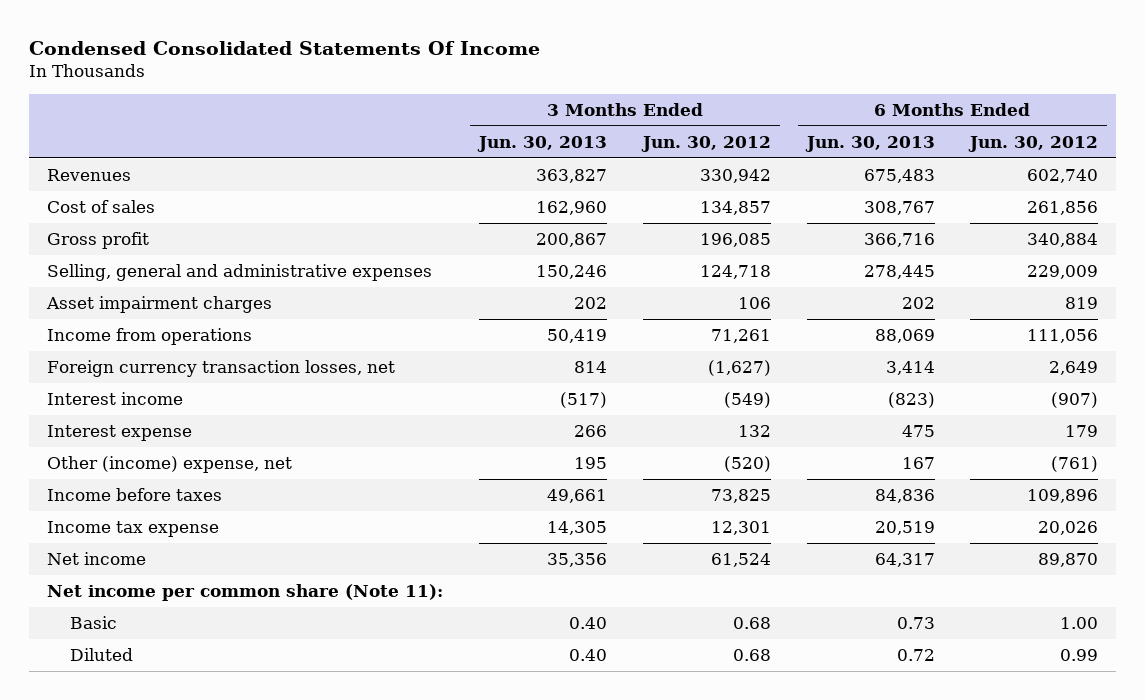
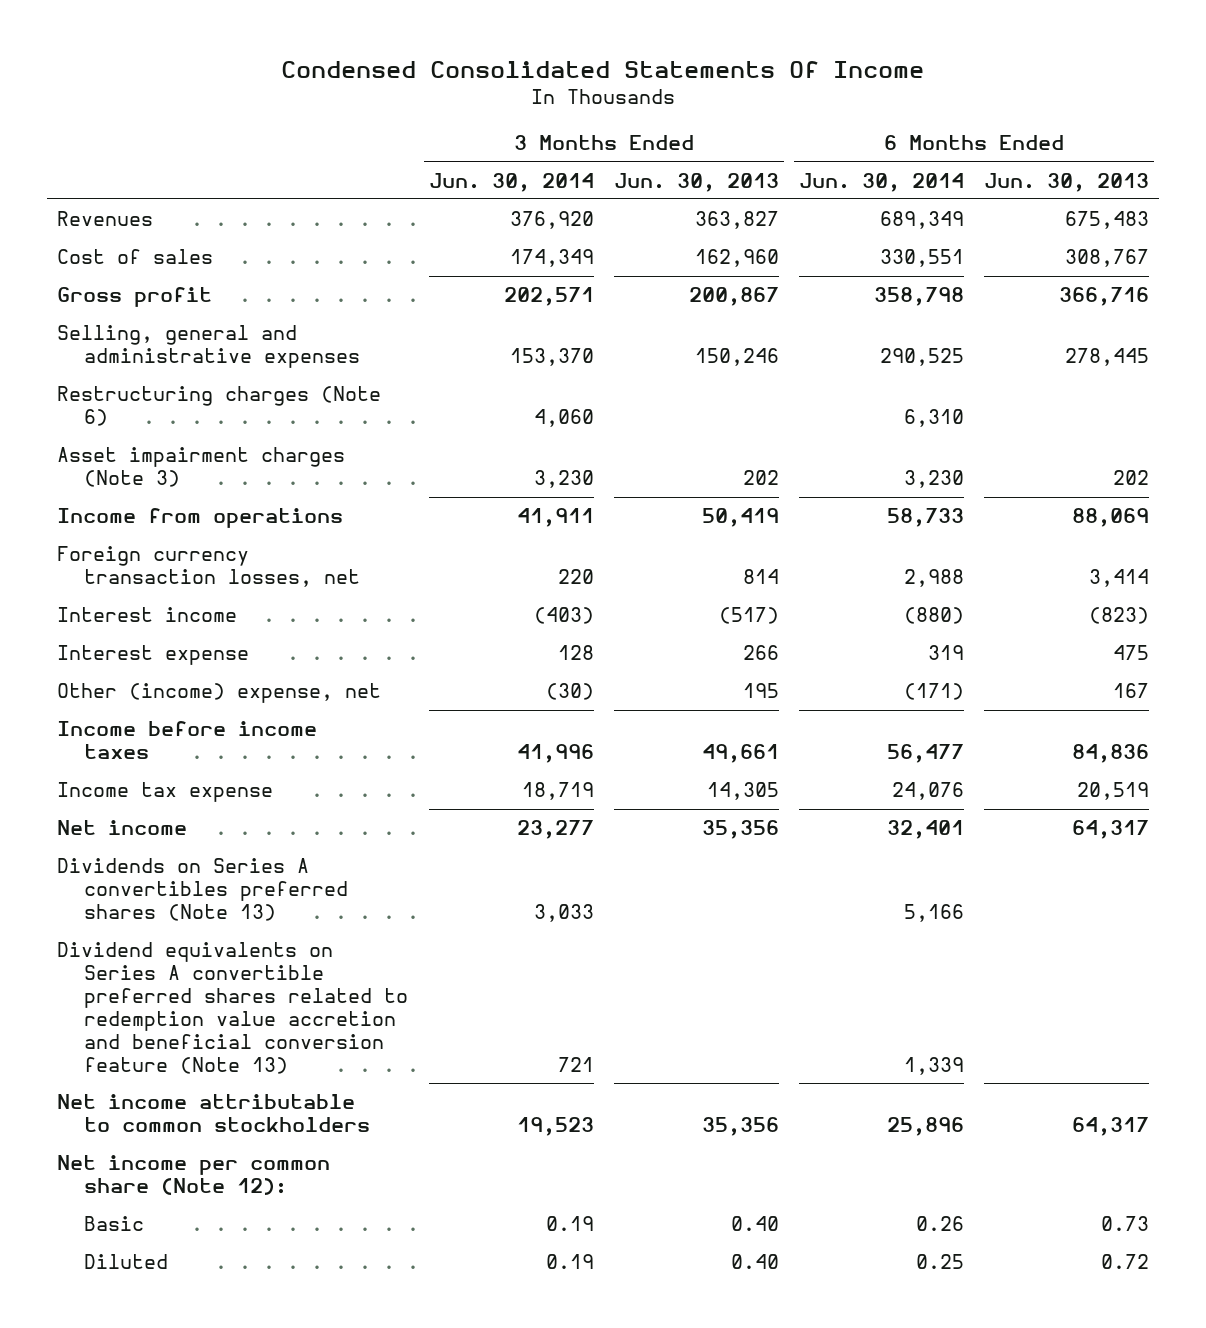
[640,135,771,152] Jun. 30, 2012 -> none
[968,135,1099,152] Jun. 30, 2012 -> none
none -> [428,172,594,192] Jun. 30, 2014
none -> [798,172,964,192] Jun. 30, 2014
none -> [57,386,382,427] Restructuring charges (Note 6)
[46,296,273,314] Asset impairment charges -> [57,447,346,488] Asset impairment charges (Note 3)
[47,488,223,502] Income before taxes -> [57,721,318,760] Income before income taxes
none -> [57,858,349,922] Dividends on Series A convertibles preferred shares (Note 13)
none -> [57,942,409,1074] Dividend equivalents on Series A convertible preferred shares related to redemption value accretion and beneficial conversion feature (Note 13)
none -> [57,1094,371,1133] Net income attributable to common stockholders
[47,584,444,602] Net income per common share (Note 11): -> [57,1155,331,1196] Net income per common share (Note 12):

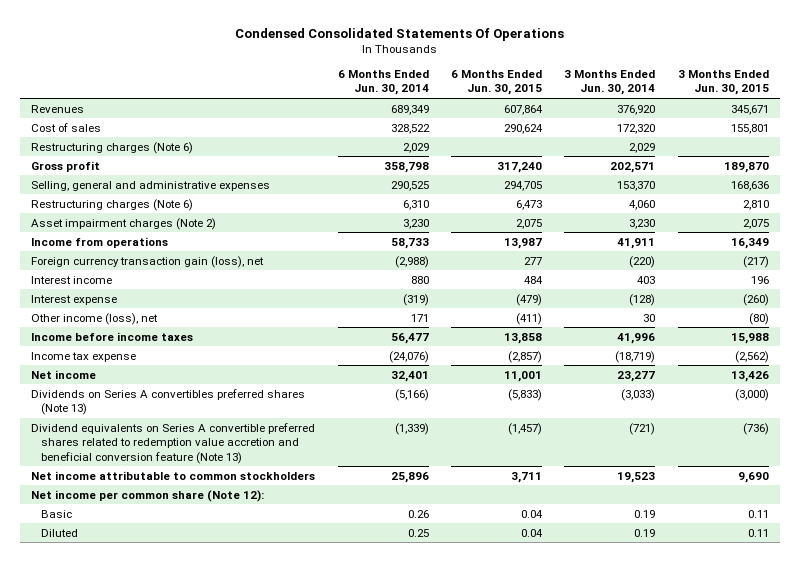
[281,60,925,78] Condensed Consolidated Statements Of Income -> [235,27,565,41] Condensed Consolidated Statements Of Operations
[613,172,779,192] Jun. 30, 2013 -> none
[984,172,1150,192] Jun. 30, 2013 -> none
none -> [451,69,543,96] 6 Months Ended Jun. 30, 2015
none -> [677,69,769,96] 3 Months Ended Jun. 30, 2015
[509,249,594,268] 174,349 -> [617,123,656,134] 172,320
[879,249,964,268] 330,551 -> [390,123,430,134] 328,522
none -> [31,141,194,154] Restructuring charges (Note 6)
[57,447,346,488] Asset impairment charges (Note 3) -> [31,217,217,230] Asset impairment charges (Note 2)
[57,546,361,588] Foreign currency transaction losses, net -> [31,255,265,268] Foreign currency transaction gain (loss), net
[557,569,594,585] 220 -> [629,255,656,268] (220)
[903,569,964,588] 2,988 -> [394,255,429,268] (2,988)
[533,607,594,625] (403) -> [637,275,656,284] 403
[903,607,964,625] (880) -> [410,275,429,284] 880
[557,645,594,661] 128 -> [629,293,656,306] (128)
[927,645,964,661] 319 -> [402,293,429,306] (319)
[57,683,382,704] Other (income) expense, net -> [31,312,159,325] Other income (loss), net
[545,683,594,701] (30) -> [643,313,656,322] 30
[903,683,964,701] (171) -> [410,313,429,322] 171
[521,782,594,801] 18,719 -> [615,350,656,363] (18,719)
[891,782,964,801] 24,076 -> [388,350,429,363] (24,076)
[533,904,594,923] 3,033 -> [621,388,656,401] (3,033)
[903,904,964,923] 5,166 -> [394,388,429,401] (5,166)
[557,1056,594,1072] 721 -> [629,422,656,435] (721)
[903,1056,964,1075] 1,339 -> [394,422,429,435] (1,339)

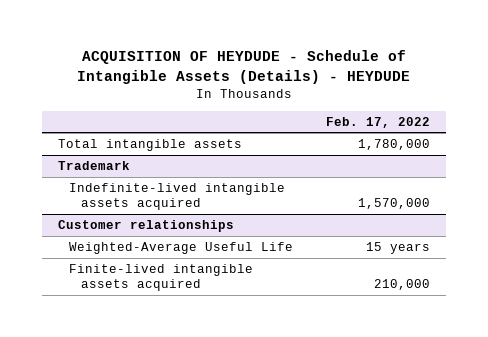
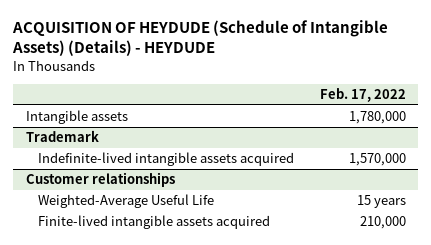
[76,50,410,84] ACQUISITION OF HEYDUDE - Schedule of Intangible Assets (Details) - HEYDUDE -> [11,19,388,57] ACQUISITION OF HEYDUDE (Schedule of Intangible Assets) (Details) - HEYDUDE
[57,139,242,152] Total intangible assets -> [25,110,128,125] Intangible assets

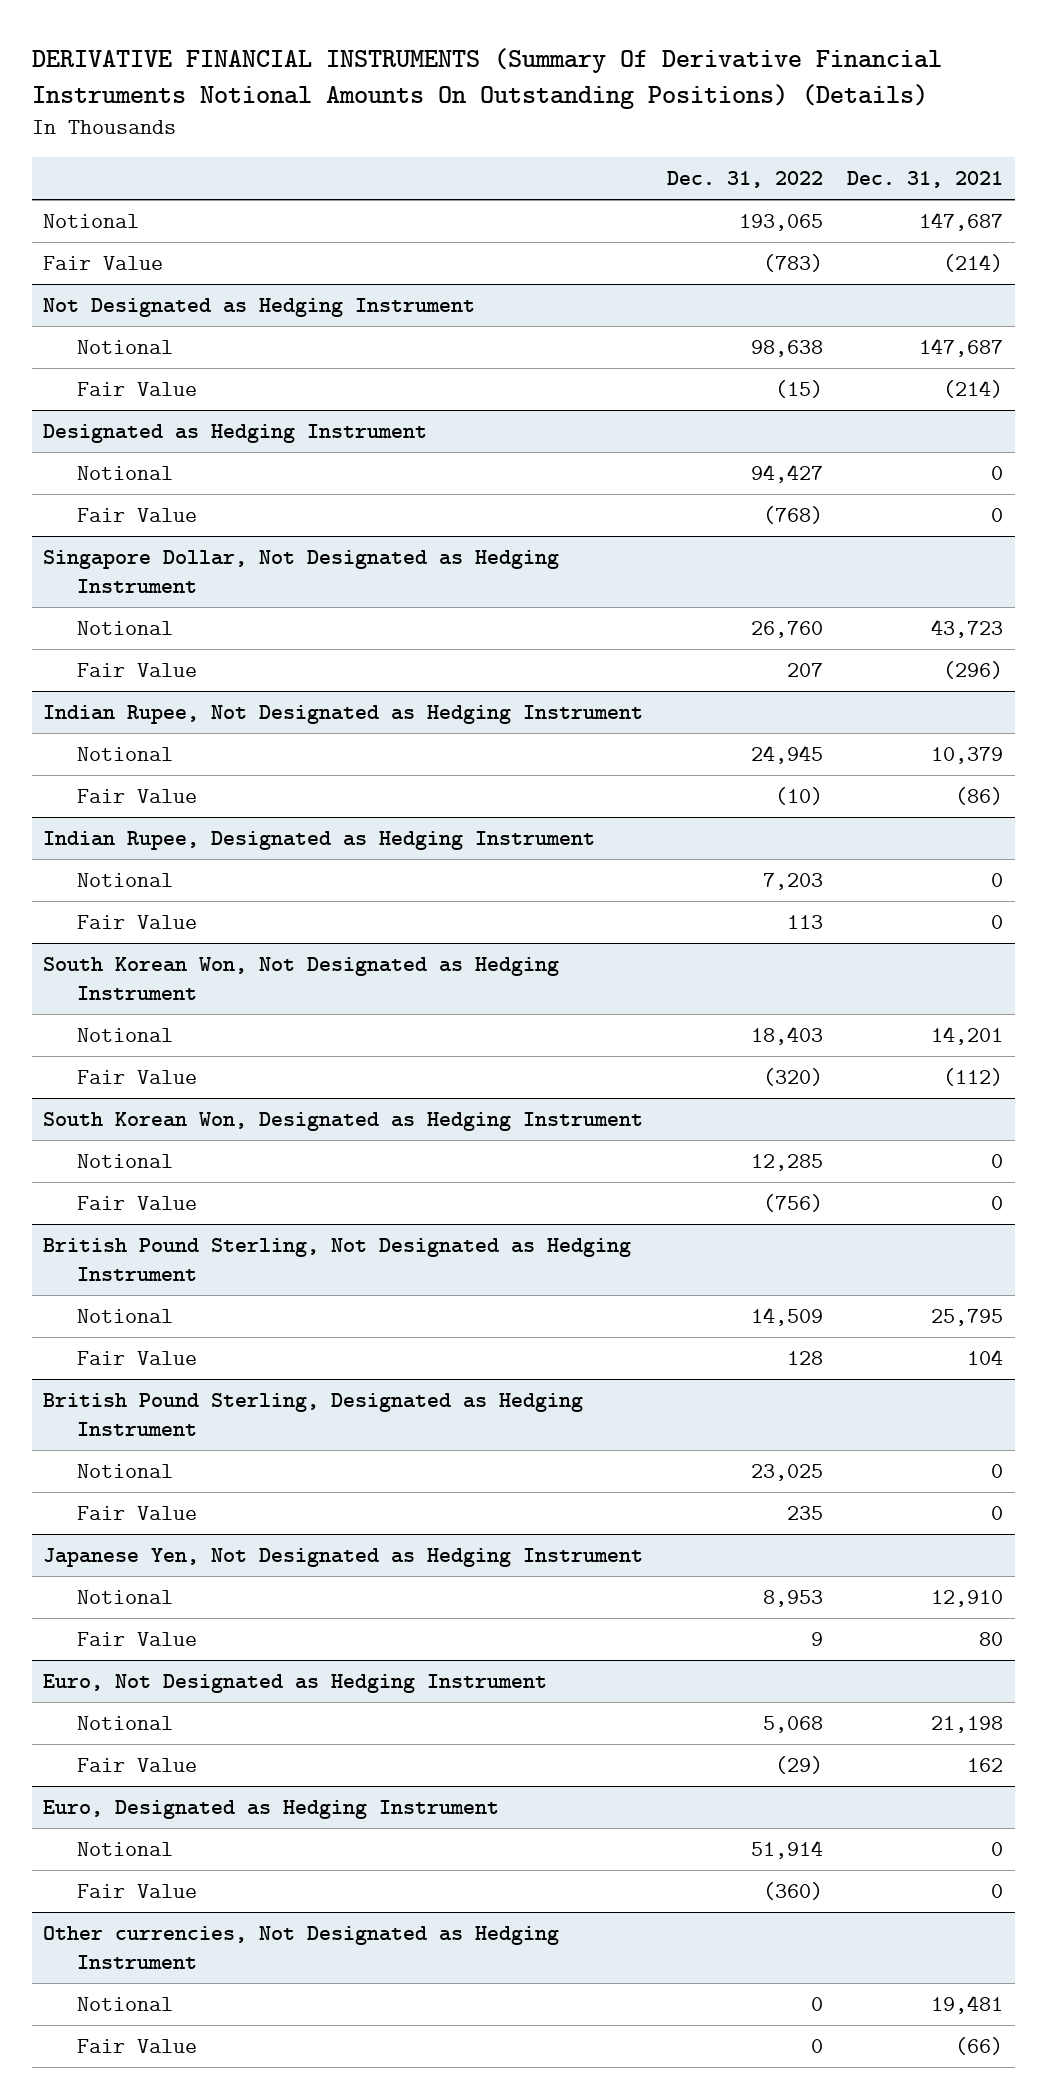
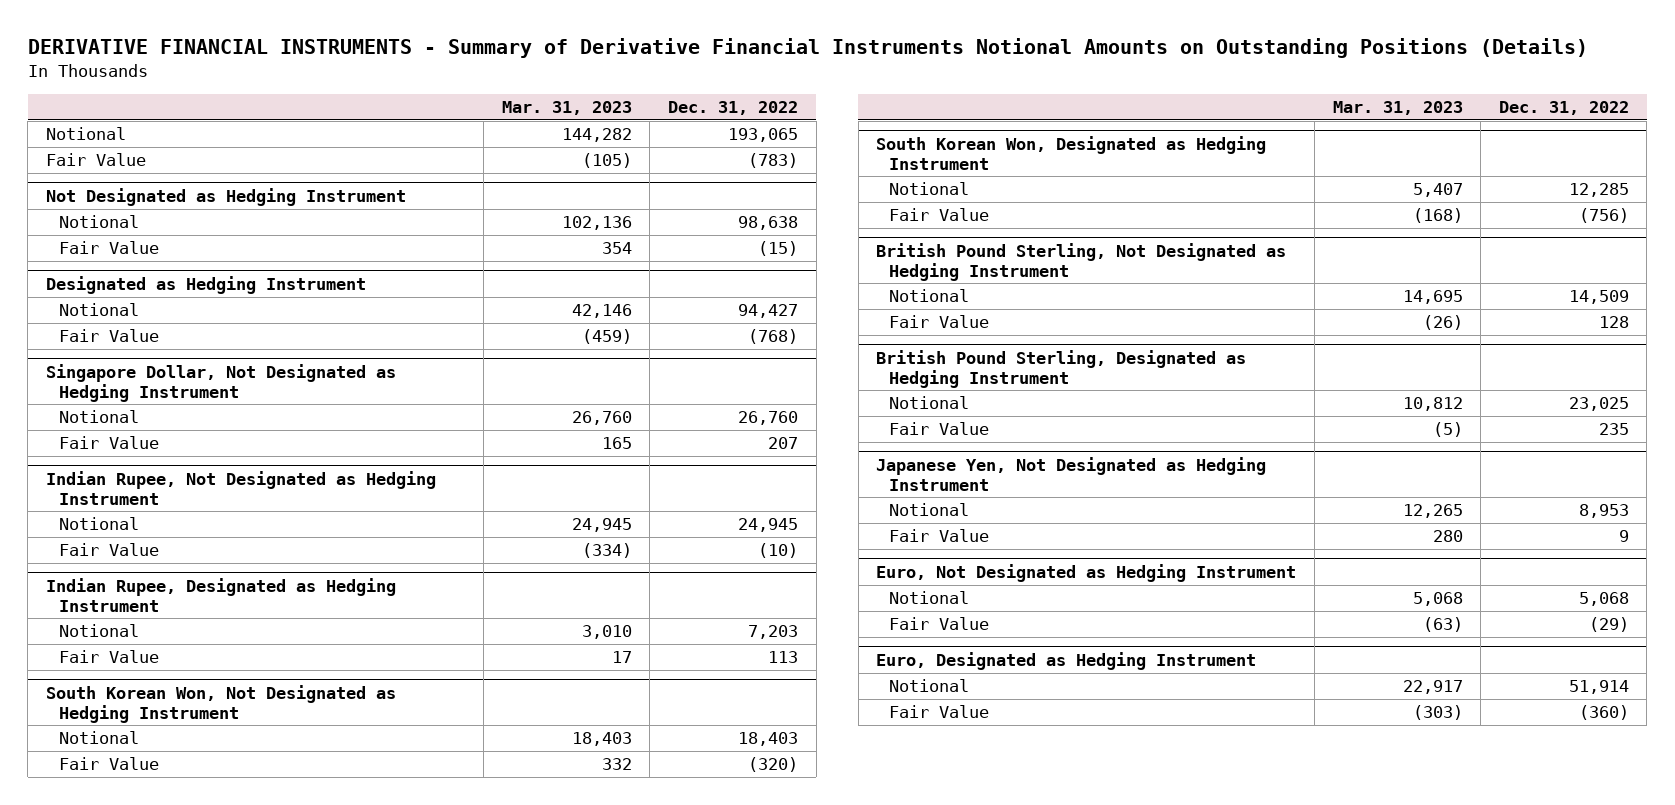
[31,48,942,110] DERIVATIVE FINANCIAL INSTRUMENTS (Summary Of Derivative Financial Instruments Notional Amounts On Outstanding Positions) (Details) -> [27,38,1588,59] DERIVATIVE FINANCIAL INSTRUMENTS - Summary of Derivative Financial Instruments Notional Amounts on Outstanding Positions (Details)
[846,171,1003,189] Dec. 31, 2021 -> none
none -> [501,100,632,115] Mar. 31, 2023
[43,1926,560,1969] Other currencies, Not Designated as Hedging Instrument -> none
[76,1997,173,2012] Notional -> none
[76,2039,197,2054] Fair Value -> none

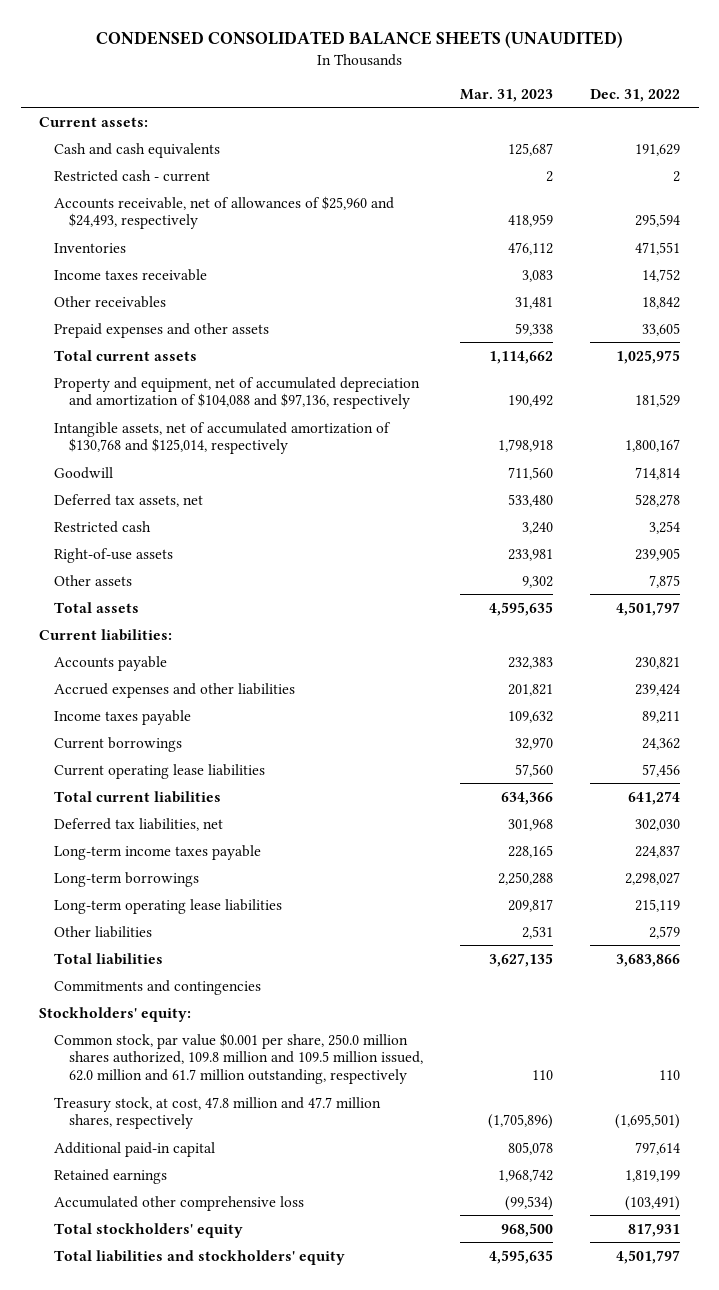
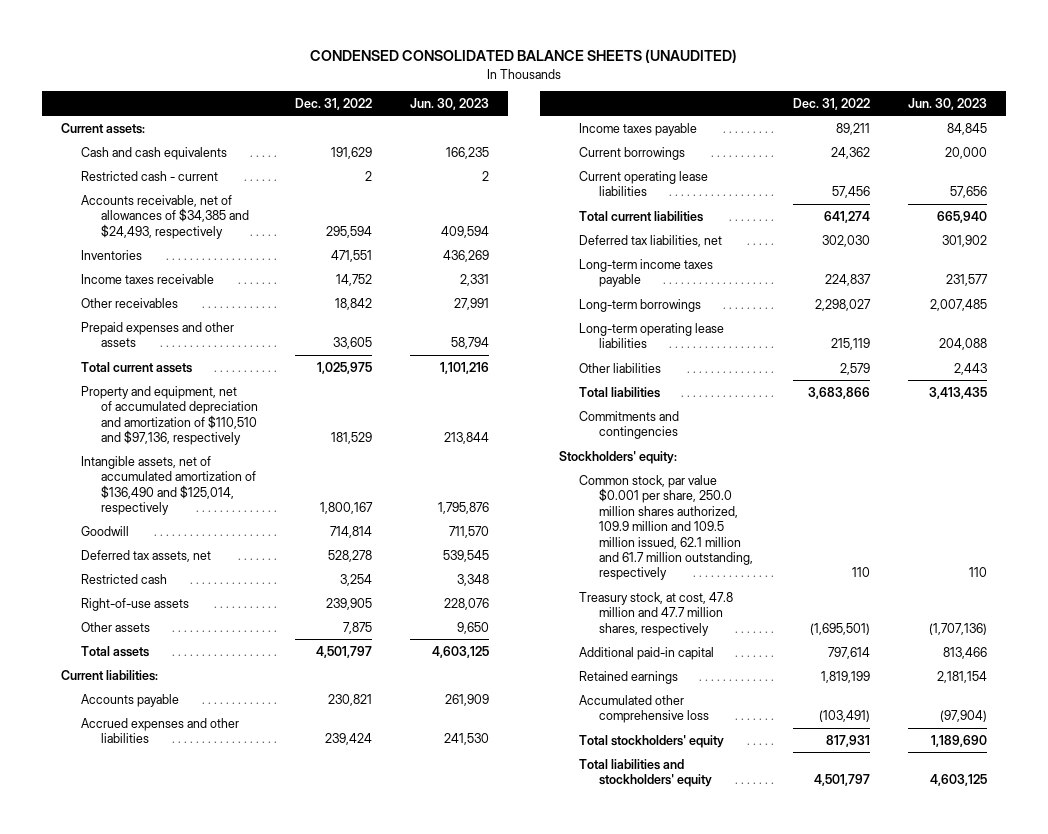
[460,88,554,102] Mar. 31, 2023 -> none
none -> [410,97,490,110] Jun. 30, 2023
[54,195,395,230] Accounts receivable, net of allowances of $25,960 and $24,493, respectively -> [80,194,249,239] Accounts receivable, net of allowances of $34,385 and $24,493, respectively
[54,376,421,410] Property and equipment, net of accumulated depreciation and amortization of $104,088 and $97,136, respectively -> [80,385,258,446] Property and equipment, net of accumulated depreciation and amortization of $110,510 and $97,136, respectively
[54,421,392,455] Intangible assets, net of accumulated amortization of $130,768 and $125,014, respectively -> [80,455,256,516] Intangible assets, net of accumulated amortization of $136,490 and $125,014, respectively
[54,1032,424,1085] Common stock, par value $0.001 per share, 250.0 million shares authorized, 109.8 million and 109.5 million issued, 62.0 million and 61.7 million outstanding, respectively -> [578,474,753,581] Common stock, par value $0.001 per share, 250.0 million shares authorized, 109.9 million and 109.5 million issued, 62.1 million and 61.7 million outstanding, respectively

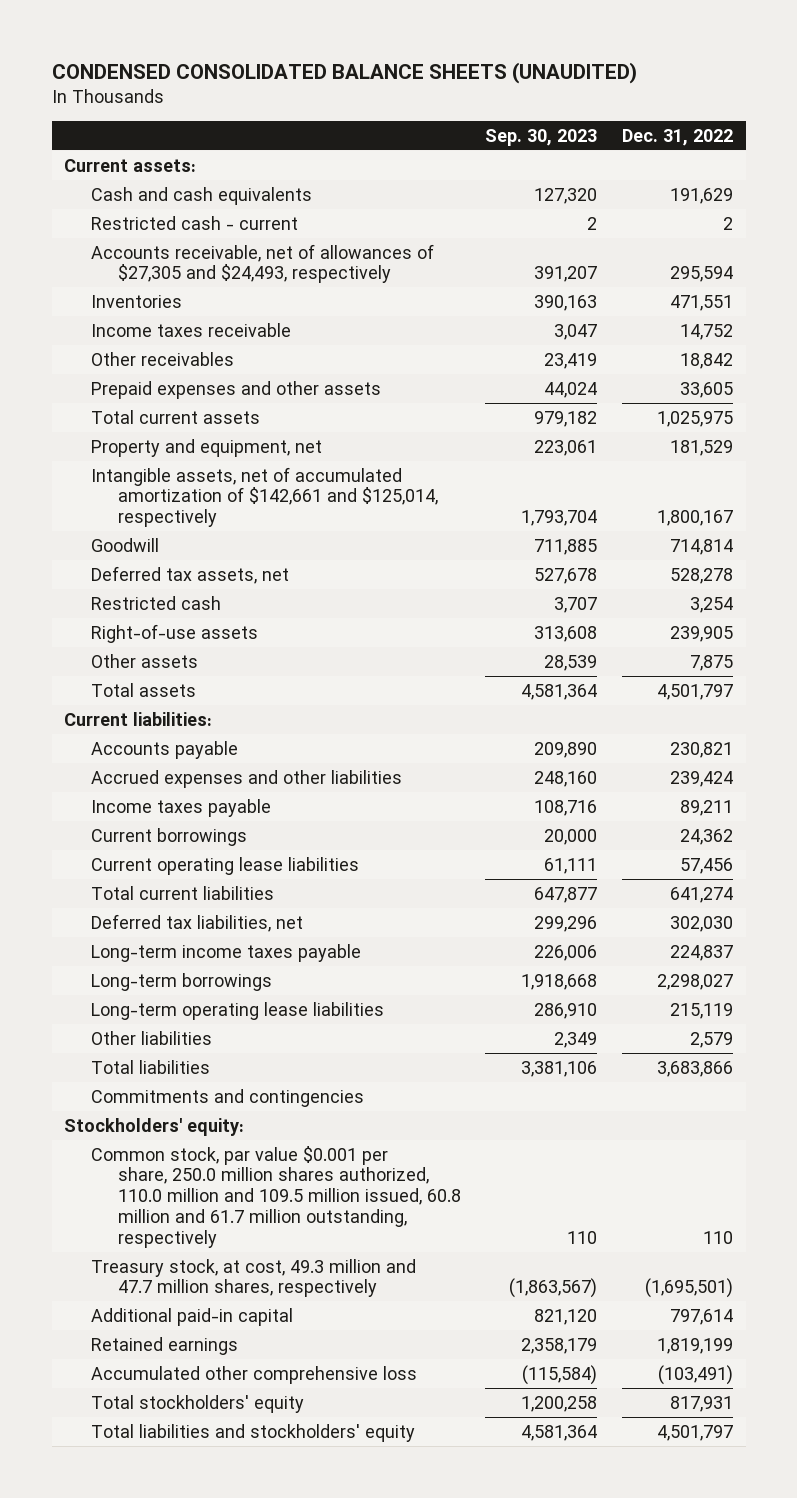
[410,97,490,110] Jun. 30, 2023 -> none
none -> [485,128,598,146] Sep. 30, 2023
[80,194,249,239] Accounts receivable, net of allowances of $34,385 and $24,493, respectively -> [90,243,434,284] Accounts receivable, net of allowances of $27,305 and $24,493, respectively
[80,385,258,446] Property and equipment, net of accumulated depreciation and amortization of $110,510 and $97,136, respectively -> [90,438,322,457] Property and equipment, net
[80,455,256,516] Intangible assets, net of accumulated amortization of $136,490 and $125,014, respectively -> [90,466,438,528] Intangible assets, net of accumulated amortization of $142,661 and $125,014, respectively
[578,474,753,581] Common stock, par value $0.001 per share, 250.0 million shares authorized, 109.9 million and 109.5 million issued, 62.1 million and 61.7 million outstanding, respectively -> [90,1145,461,1248] Common stock, par value $0.001 per share, 250.0 million shares authorized, 110.0 million and 109.5 million issued, 60.8 million and 61.7 million outstanding, respectively
[578,591,733,636] Treasury stock, at cost, 47.8 million and 47.7 million shares, respectively -> [90,1258,416,1298] Treasury stock, at cost, 49.3 million and 47.7 million shares, respectively

